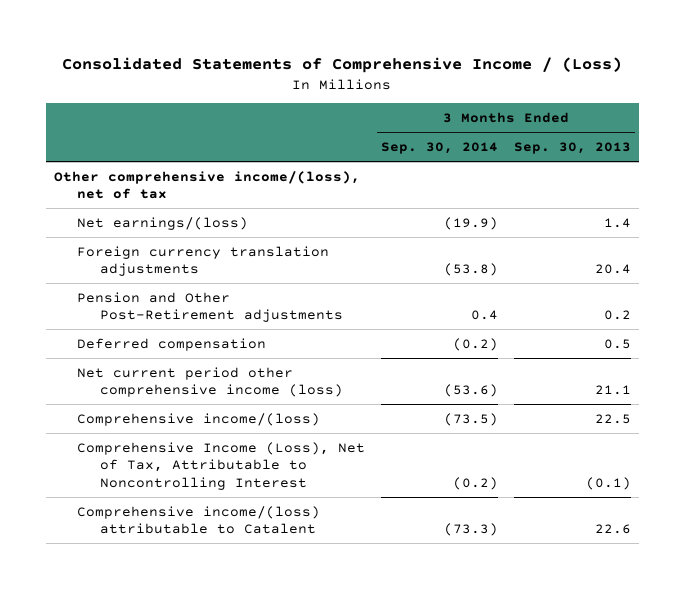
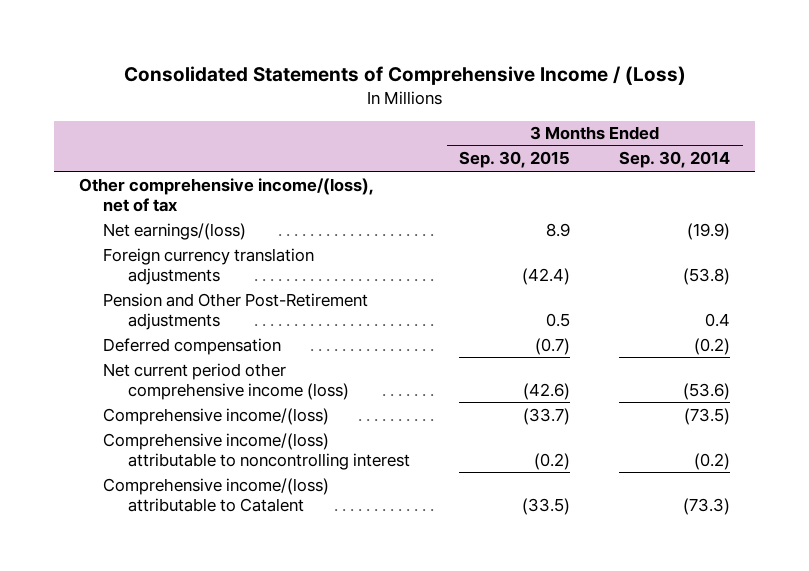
[513,141,631,154] Sep. 30, 2013 -> none
none -> [459,151,571,169] Sep. 30, 2015
[76,441,365,490] Comprehensive Income (Loss), Net of Tax, Attributable to Noncontrolling Interest -> [103,432,410,470] Comprehensive income/(loss) attributable to noncontrolling interest

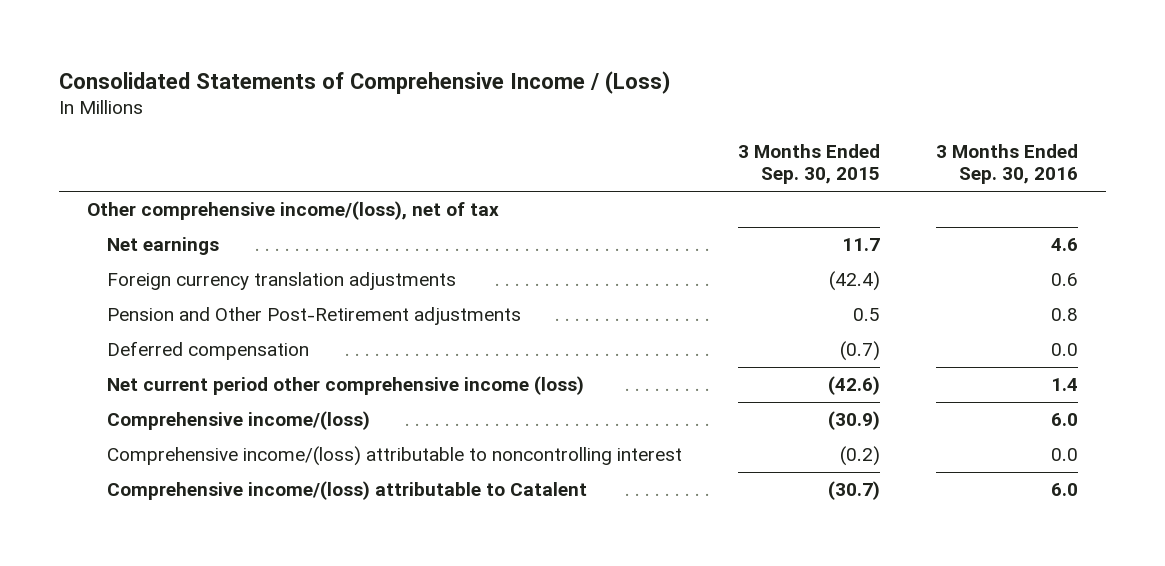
[619,151,731,169] Sep. 30, 2014 -> none
none -> [935,143,1078,185] 3 Months Ended Sep. 30, 2016
[103,222,247,240] Net earnings/(loss) -> [106,237,219,256] Net earnings
[546,222,571,237] 8.9 -> [841,238,880,252] 11.7
[523,407,571,425] (33.7) -> [827,411,880,431] (30.9)
[522,497,571,515] (33.5) -> [827,481,880,501] (30.7)

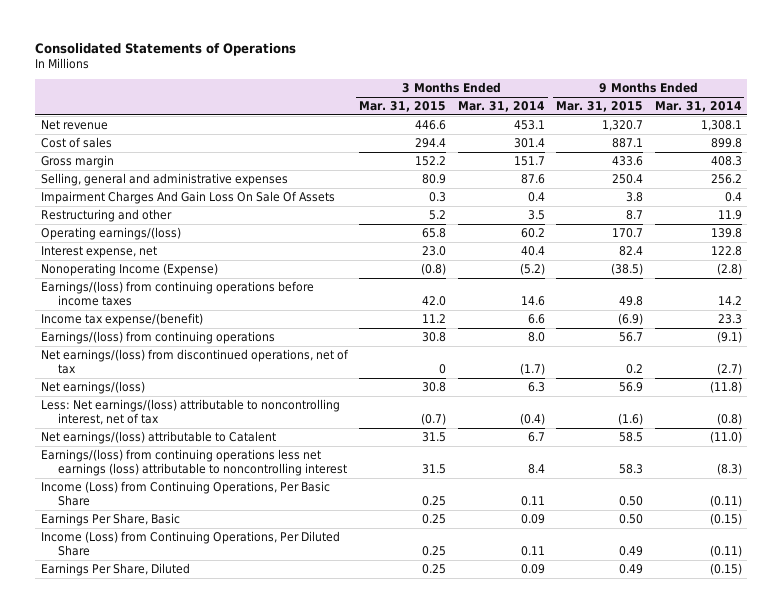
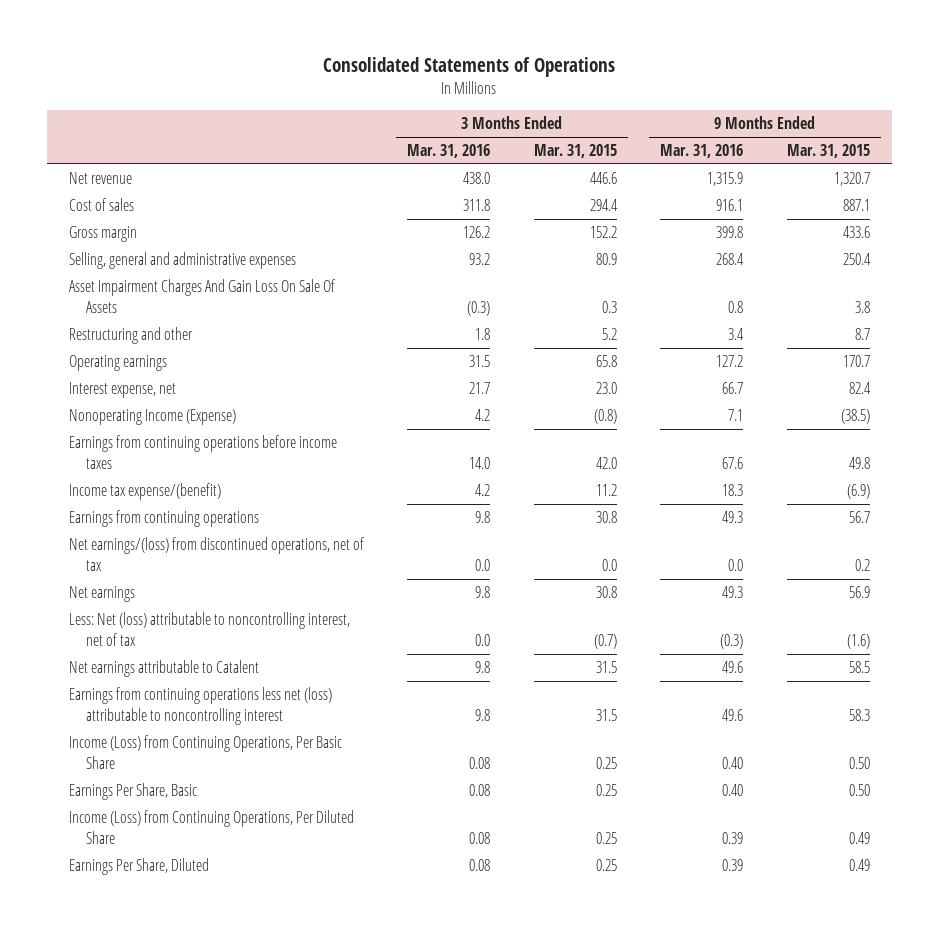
[457,101,545,113] Mar. 31, 2014 -> none
[654,101,742,113] Mar. 31, 2014 -> none
none -> [407,144,491,159] Mar. 31, 2016
none -> [660,144,744,159] Mar. 31, 2016
[40,191,335,205] Impairment Charges And Gain Loss On Sale Of Assets -> [68,279,335,314] Asset Impairment Charges And Gain Loss On Sale Of Assets
[40,227,181,241] Operating earnings/(loss) -> [68,355,167,372] Operating earnings
[40,281,314,307] Earnings/(loss) from continuing operations before income taxes -> [68,435,337,470] Earnings from continuing operations before income taxes
[40,331,275,345] Earnings/(loss) from continuing operations -> [68,510,259,528] Earnings from continuing operations
[439,364,447,375] 0 -> [601,559,617,572] 0.0
[40,381,145,395] Net earnings/(loss) -> [68,586,135,603] Net earnings
[40,399,340,426] Less: Net earnings/(loss) attributable to noncontrolling interest, net of tax -> [68,612,350,647] Less: Net (loss) attributable to noncontrolling interest, net of tax
[40,431,276,445] Net earnings/(loss) attributable to Catalent -> [68,660,259,678] Net earnings attributable to Catalent
[40,449,348,477] Earnings/(loss) from continuing operations less net earnings (loss) attributable to noncontrolling interest -> [68,687,332,726] Earnings from continuing operations less net (loss) attributable to noncontrolling interest

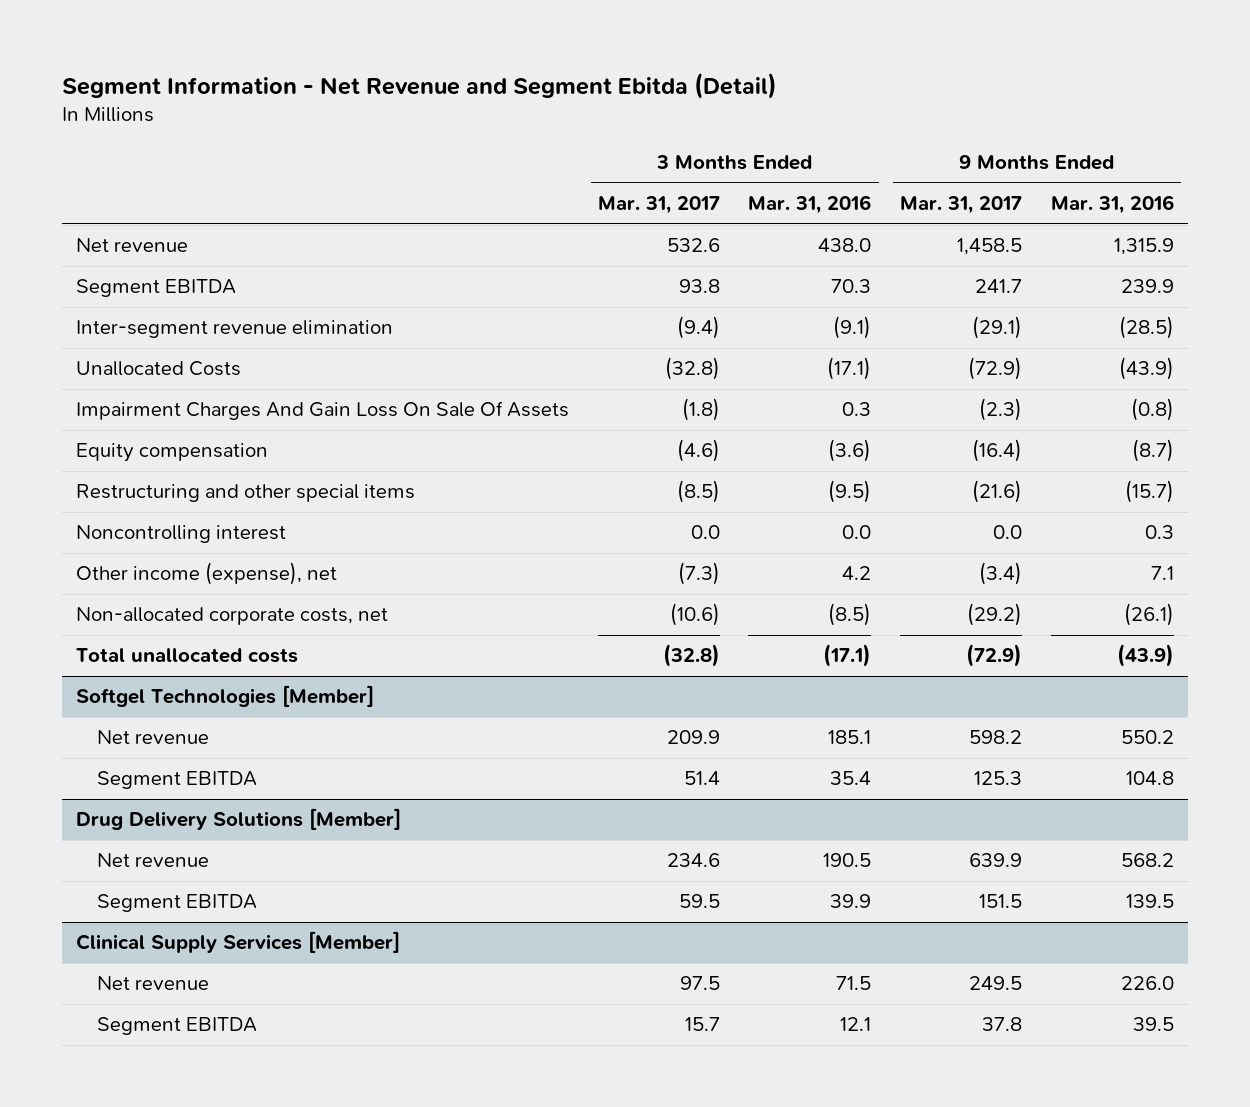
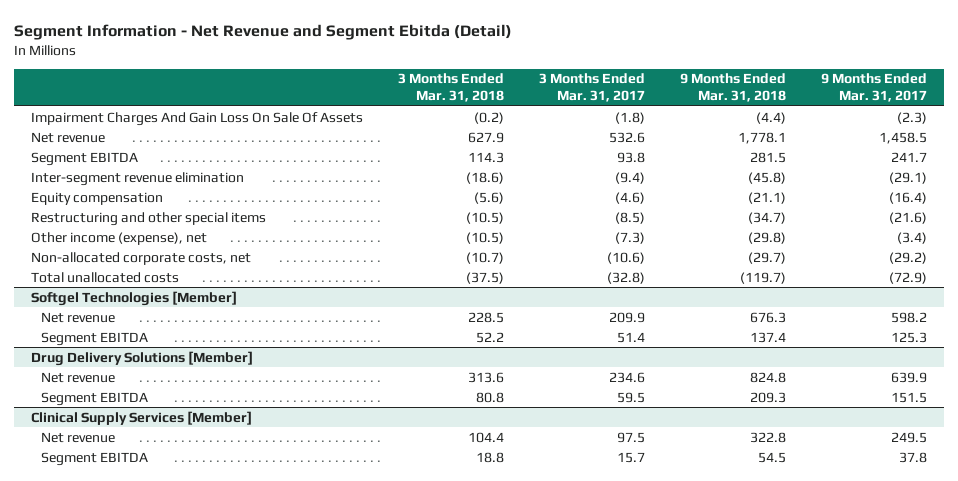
[748,194,872,214] Mar. 31, 2016 -> none
[1050,194,1174,214] Mar. 31, 2016 -> none
none -> [398,73,505,102] 3 Months Ended Mar. 31, 2018
none -> [679,73,786,102] 9 Months Ended Mar. 31, 2018
[76,401,570,421] Impairment Charges And Gain Loss On Sale Of Assets -> [31,111,364,126] Impairment Charges And Gain Loss On Sale Of Assets
[76,361,242,377] Unallocated Costs -> none
[76,525,287,544] Noncontrolling interest -> none

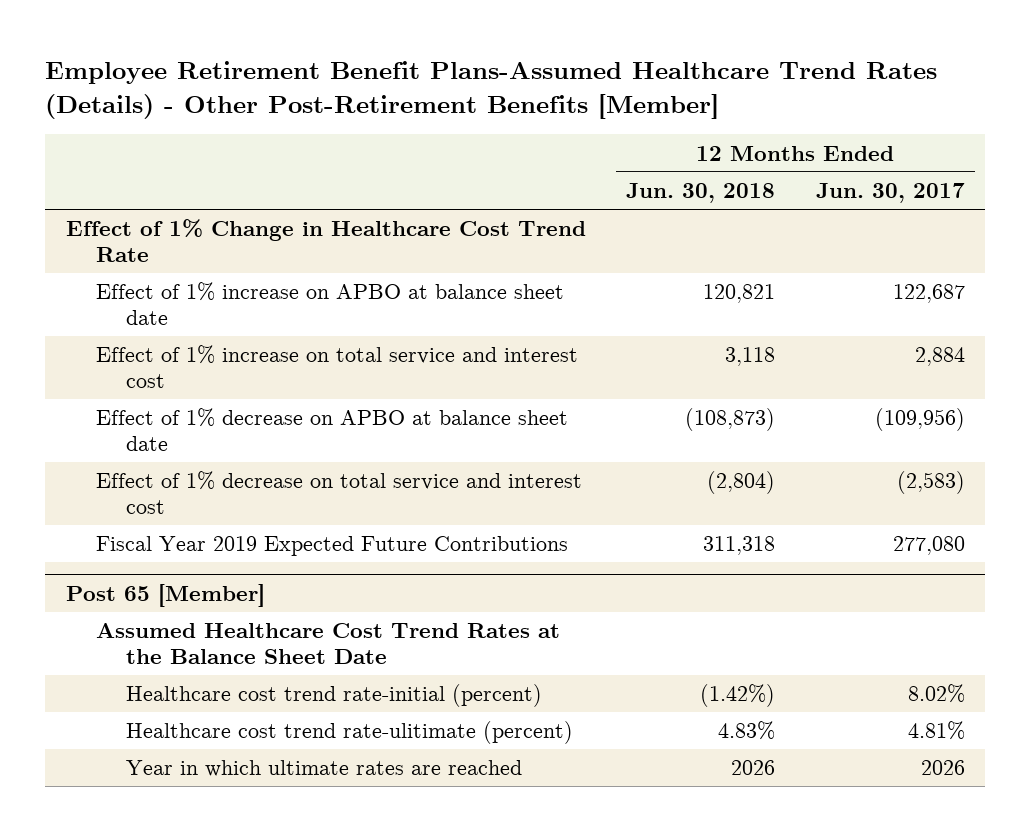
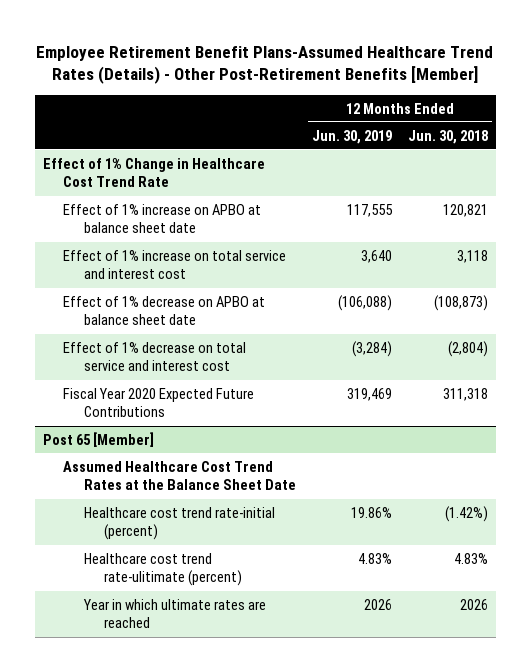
[815,183,965,204] Jun. 30, 2017 -> none
none -> [311,129,392,144] Jun. 30, 2019
[95,536,568,557] Fiscal Year 2019 Expected Future Contributions -> [63,387,255,418] Fiscal Year 2020 Expected Future Contributions

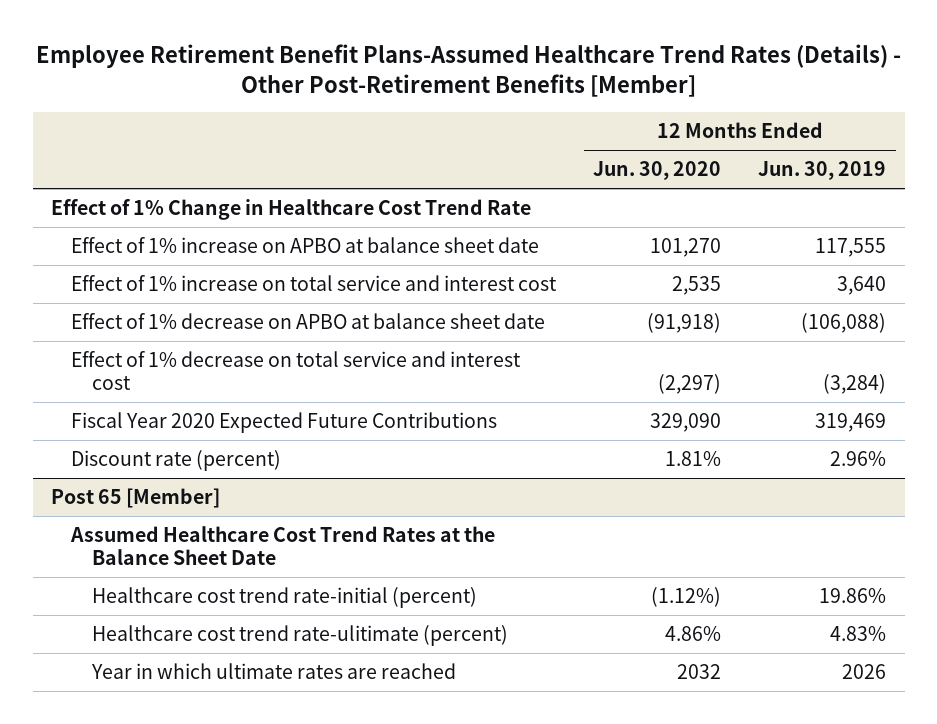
[407,129,488,144] Jun. 30, 2018 -> none
none -> [593,161,722,181] Jun. 30, 2020
none -> [71,450,282,472] Discount rate (percent)

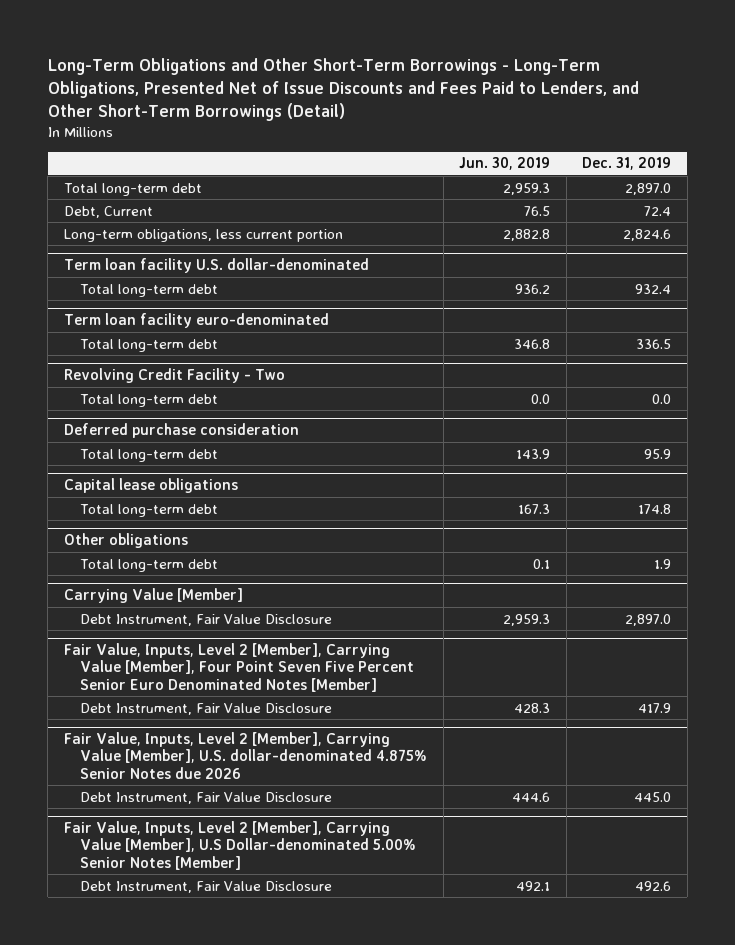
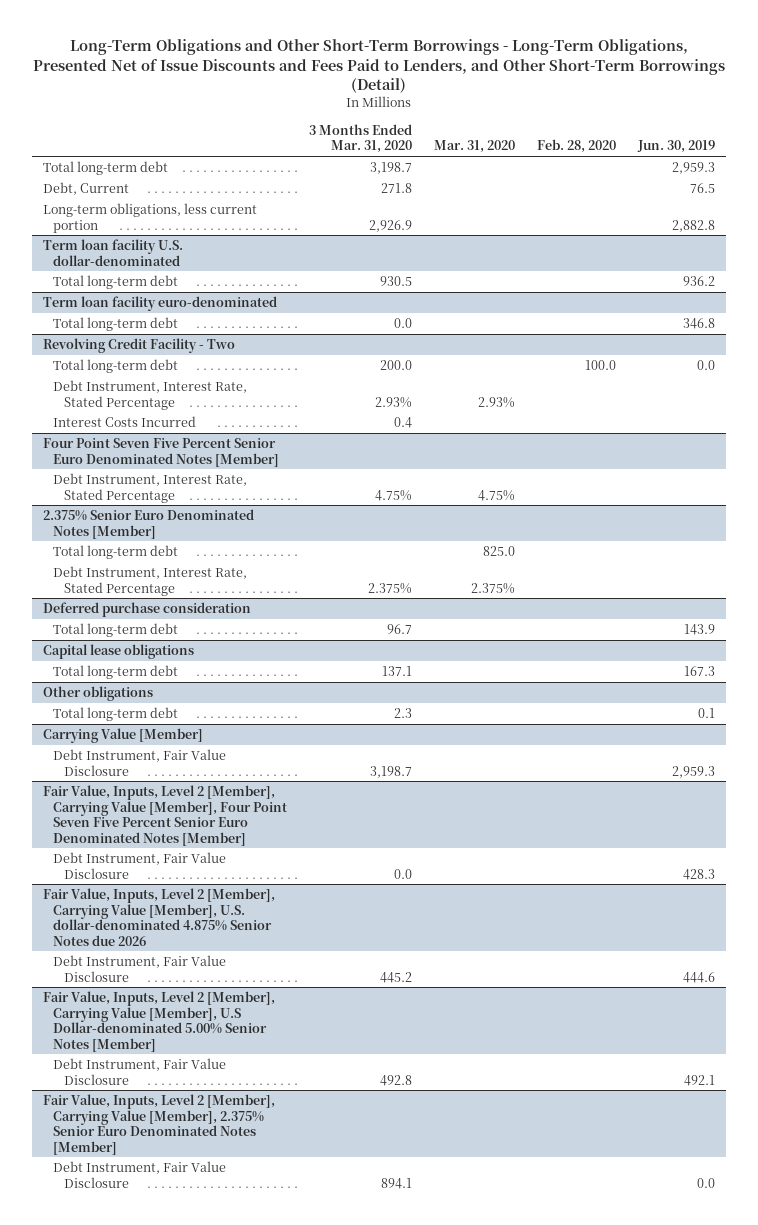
[582,157,672,171] Dec. 31, 2019 -> none
none -> [309,123,413,154] 3 Months Ended Mar. 31, 2020
none -> [434,140,516,154] Mar. 31, 2020
none -> [537,139,617,154] Feb. 28, 2020
none -> [53,380,248,410] Debt Instrument, Interest Rate, Stated Percentage
none -> [53,416,197,428] Interest Costs Incurred
none -> [42,438,280,467] Four Point Seven Five Percent Senior Euro Denominated Notes [Member]
none -> [53,473,248,503] Debt Instrument, Interest Rate, Stated Percentage
none -> [42,509,254,539] 2.375% Senior Euro Denominated Notes [Member]
none -> [53,545,179,560] Total long-term debt
none -> [53,566,248,596] Debt Instrument, Interest Rate, Stated Percentage
none -> [42,1094,275,1155] Fair Value, Inputs, Level 2 [Member], Carrying Value [Member], 2.375% Senior Euro Denominated Notes [Member]
none -> [53,1161,227,1188] Debt Instrument, Fair Value Disclosure

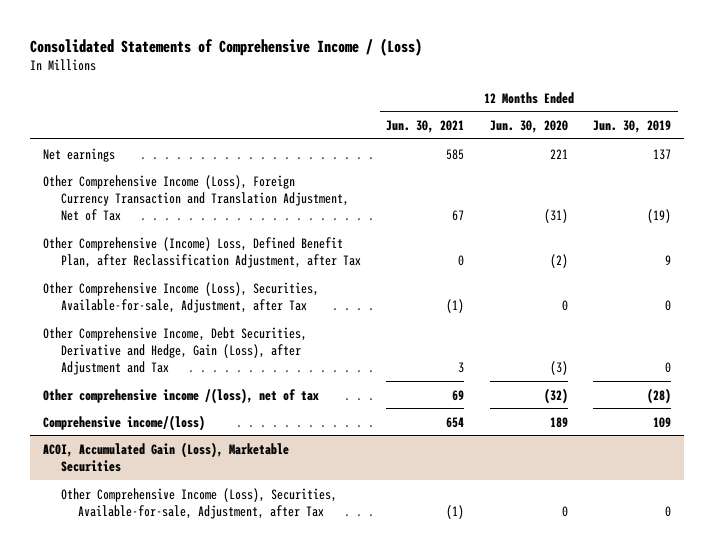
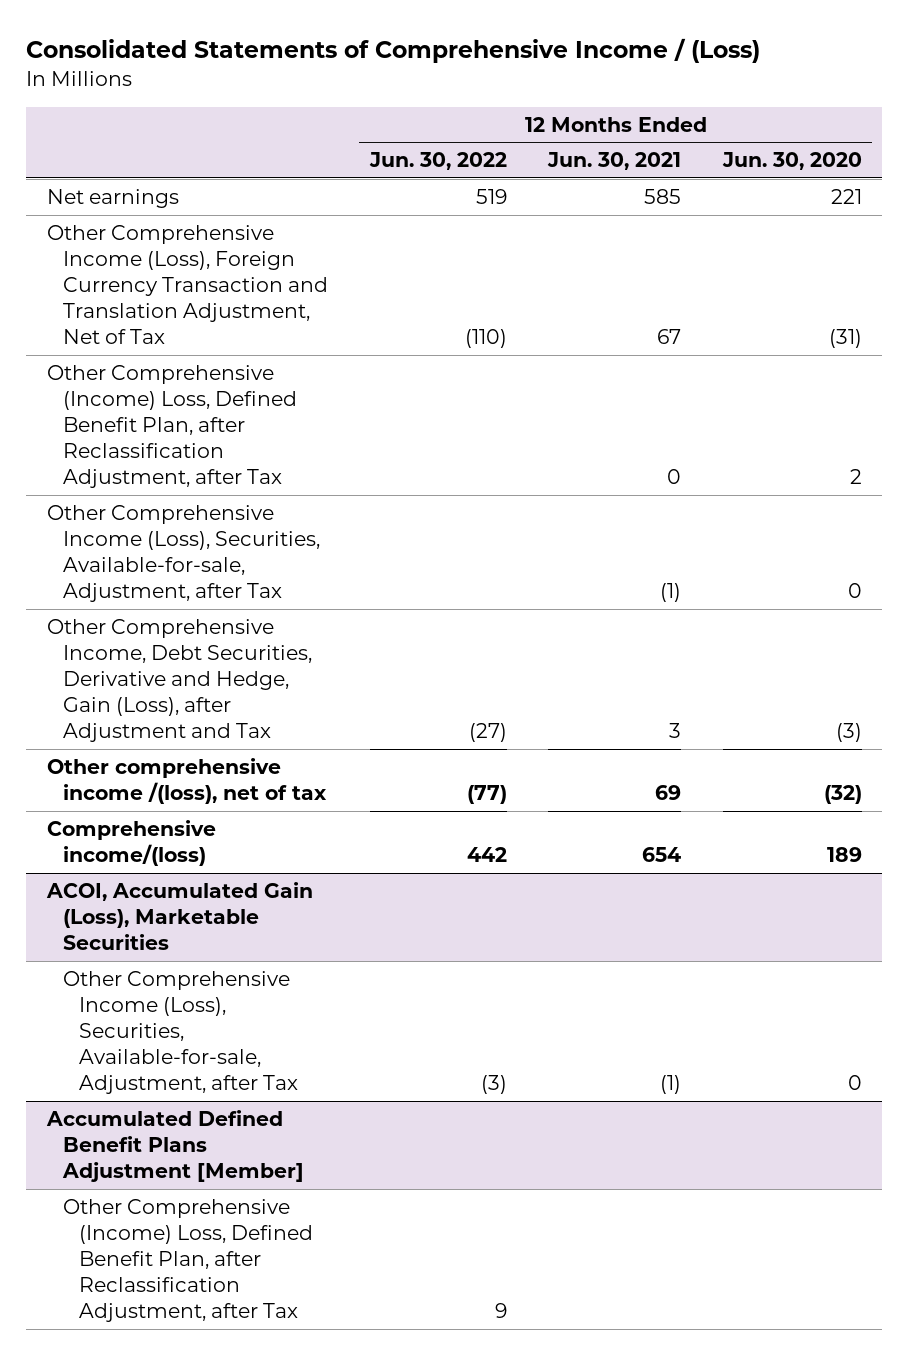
[593,119,672,133] Jun. 30, 2019 -> none
none -> [368,152,507,171] Jun. 30, 2022
[549,253,568,268] (2) -> [849,469,862,485] 2
none -> [46,1109,305,1183] Accumulated Defined Benefit Plans Adjustment [Member]
none -> [63,1198,314,1323] Other Comprehensive (Income) Loss, Defined Benefit Plan, after Reclassification Adjustment, after Tax

